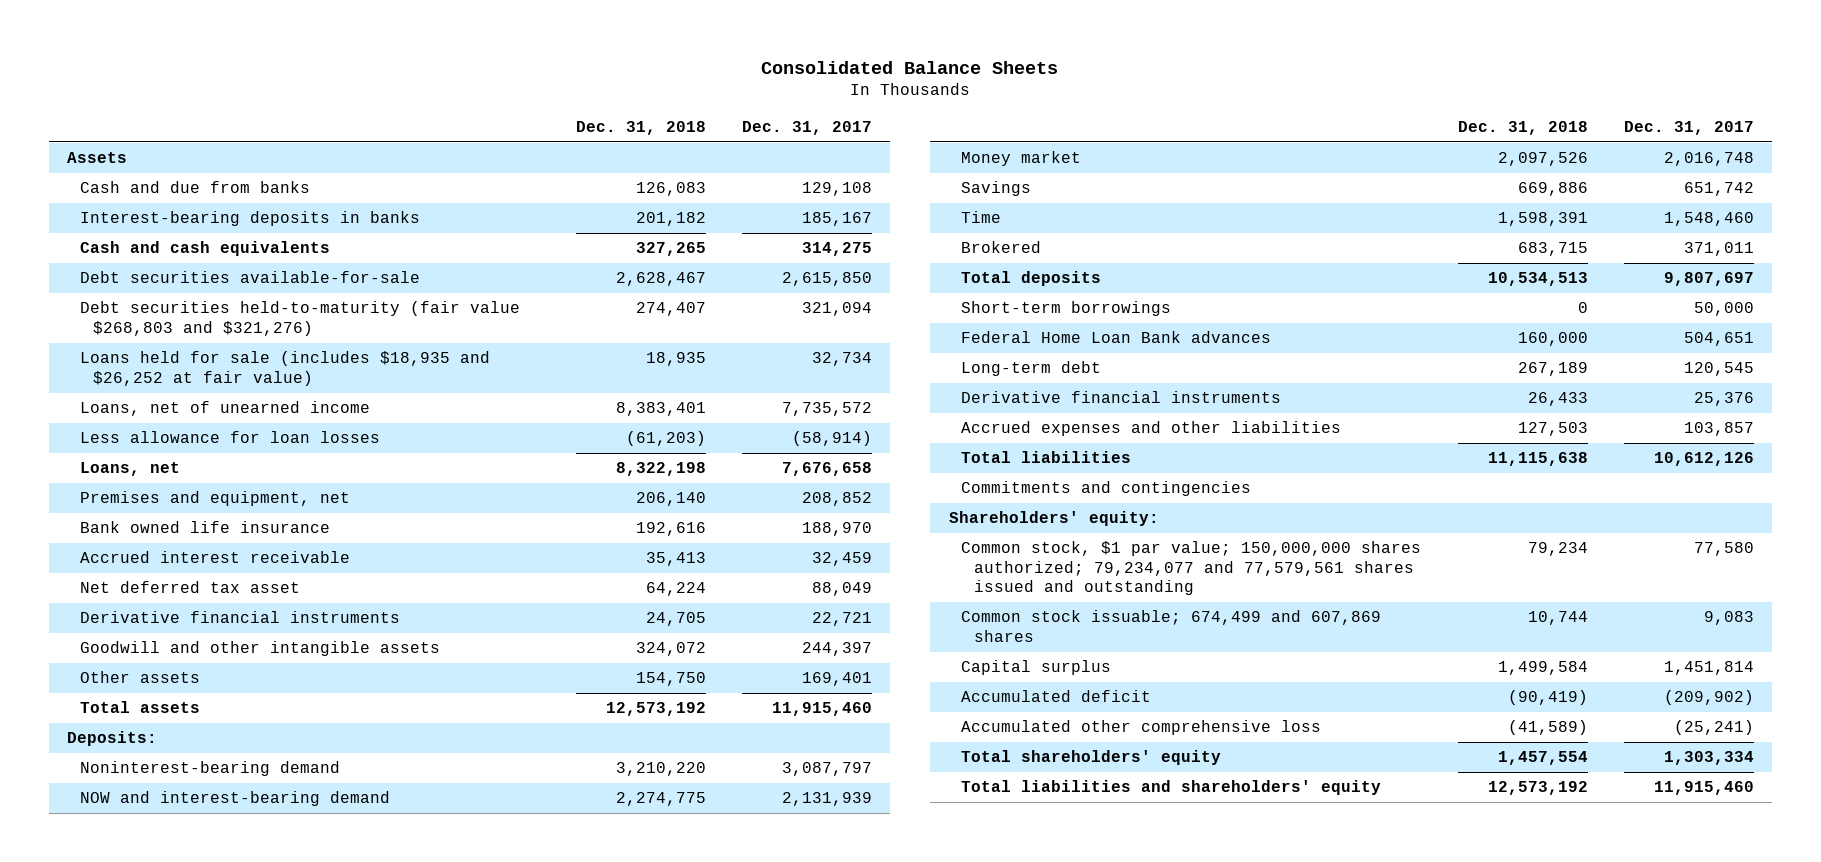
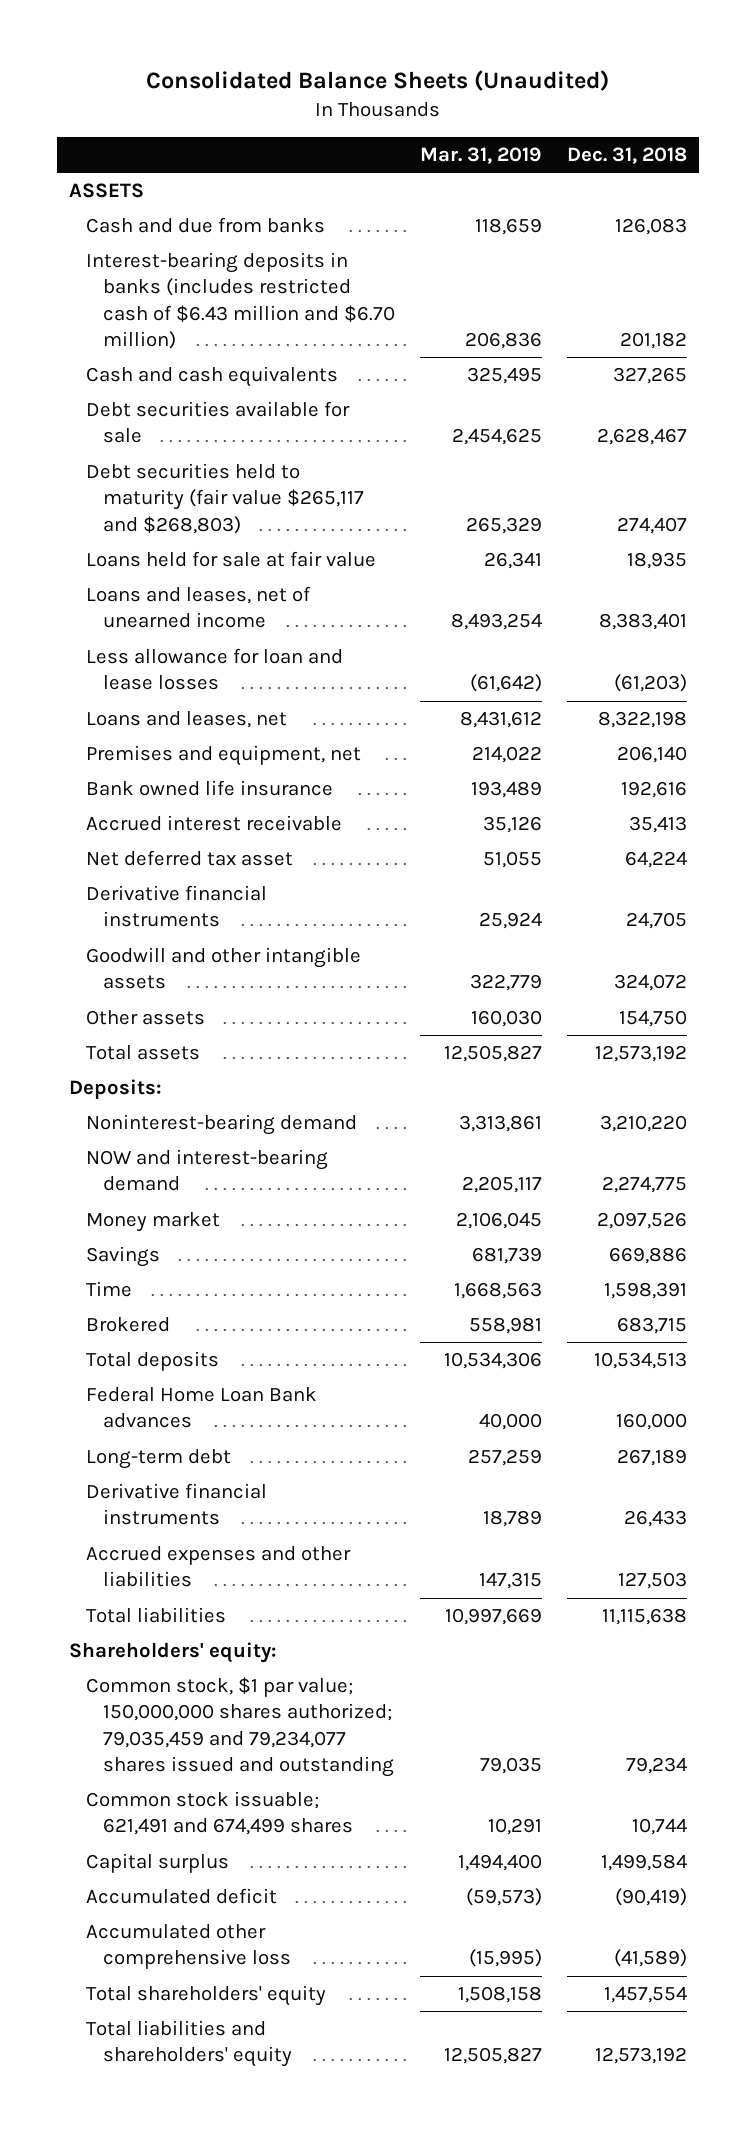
[761,60,1059,74] Consolidated Balance Sheets -> [145,70,609,92] Consolidated Balance Sheets (Unaudited)
[742,120,873,135] Dec. 31, 2017 -> none
none -> [419,146,542,164] Mar. 31, 2019
[67,152,128,164] Assets -> [69,183,145,199] ASSETS
[79,211,420,227] Interest-bearing deposits in banks -> [85,252,395,349] Interest-bearing deposits in banks (includes restricted cash of $6.43 million and $6.70 million)
[79,271,420,284] Debt securities available-for-sale -> [85,401,350,444] Debt securities available for sale
[79,301,520,336] Debt securities held-to-maturity (fair value $268,803 and $321,276) -> [85,463,364,534] Debt securities held to maturity (fair value $265,117 and $268,803)
[79,351,490,386] Loans held for sale (includes $18,935 and $26,252 at fair value) -> [85,551,376,568] Loans held for sale at fair value
[79,401,370,417] Loans, net of unearned income -> [85,586,311,629] Loans and leases, net of unearned income
[79,431,380,444] Less allowance for loan losses -> [85,648,343,691] Less allowance for loan and lease losses
[79,462,180,477] Loans, net -> [85,711,287,729] Loans and leases, net
[961,301,1172,317] Short-term borrowings -> none
[961,481,1252,497] Commitments and contingencies -> none
[961,541,1422,595] Common stock, $1 par value; 150,000,000 shares authorized; 79,234,077 and 77,579,561 shares issued and outstanding -> [85,1677,394,1777] Common stock, $1 par value; 150,000,000 shares authorized; 79,035,459 and 79,234,077 shares issued and outstanding
[961,610,1382,642] Common stock issuable; 674,499 and 607,869 shares -> [85,1791,353,1836] Common stock issuable; 621,491 and 674,499 shares

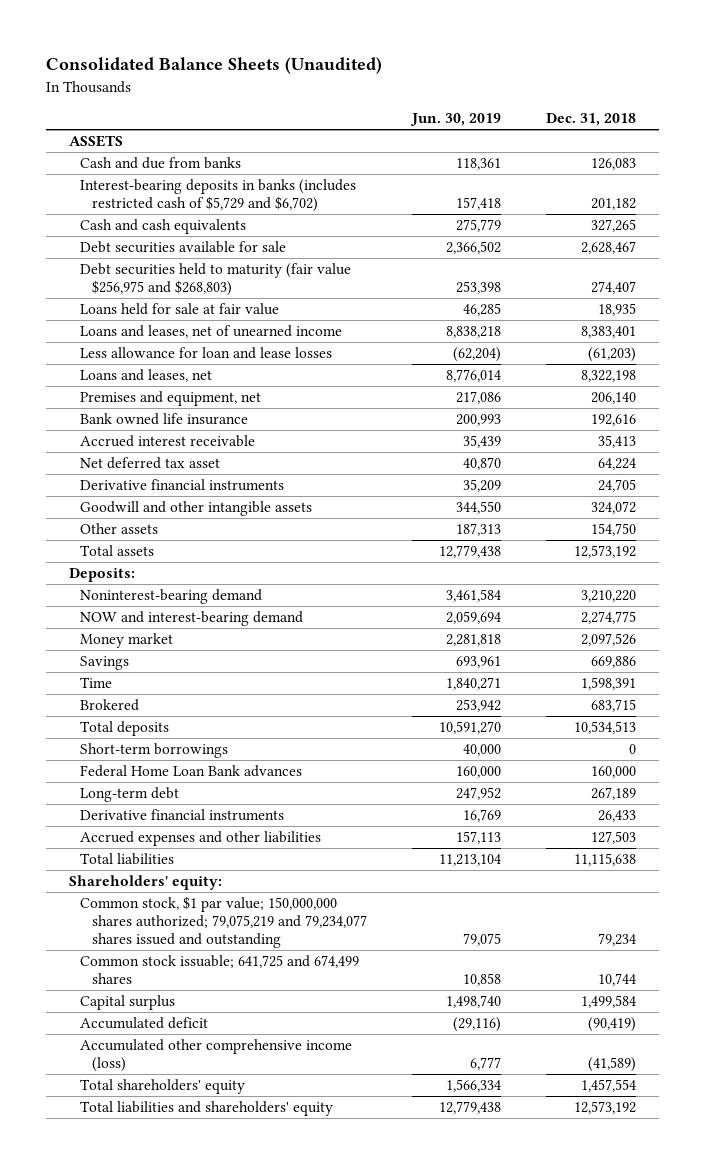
[419,146,542,164] Mar. 31, 2019 -> none
none -> [410,113,502,127] Jun. 30, 2019
[85,252,395,349] Interest-bearing deposits in banks (includes restricted cash of $6.43 million and $6.70 million) -> [80,179,357,213] Interest-bearing deposits in banks (includes restricted cash of $5,729 and $6,702)
[85,463,364,534] Debt securities held to maturity (fair value $265,117 and $268,803) -> [80,263,352,297] Debt securities held to maturity (fair value $256,975 and $268,803)
none -> [80,743,229,759] Short-term borrowings
[85,1677,394,1777] Common stock, $1 par value; 150,000,000 shares authorized; 79,035,459 and 79,234,077 shares issued and outstanding -> [80,896,367,949] Common stock, $1 par value; 150,000,000 shares authorized; 79,075,219 and 79,234,077 shares issued and outstanding
[85,1791,353,1836] Common stock issuable; 621,491 and 674,499 shares -> [80,955,360,985] Common stock issuable; 641,725 and 674,499 shares
[85,1924,291,1970] Accumulated other comprehensive loss -> [80,1039,353,1073] Accumulated other comprehensive income (loss)

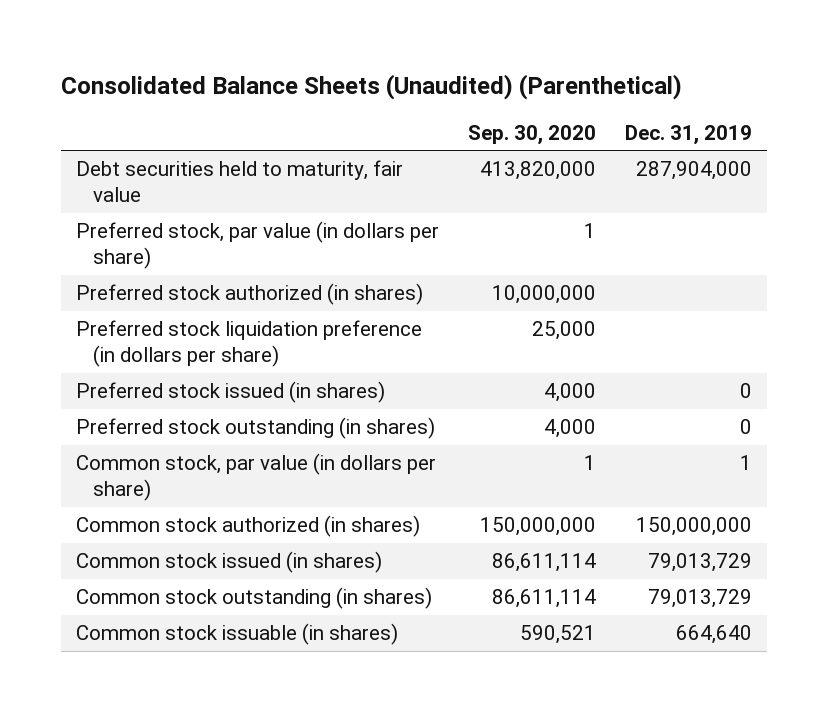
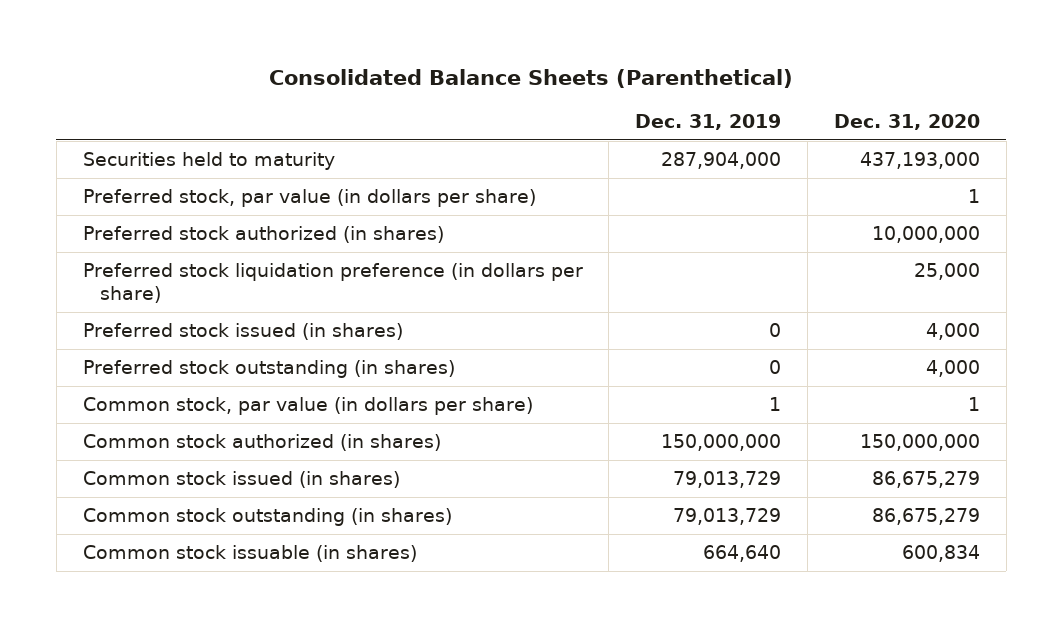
[61,73,683,100] Consolidated Balance Sheets (Unaudited) (Parenthetical) -> [269,68,794,88] Consolidated Balance Sheets (Parenthetical)
[468,124,597,145] Sep. 30, 2020 -> none
none -> [833,114,980,131] Dec. 31, 2020
[75,160,403,203] Debt securities held to maturity, fair value -> [82,151,335,170] Securities held to maturity

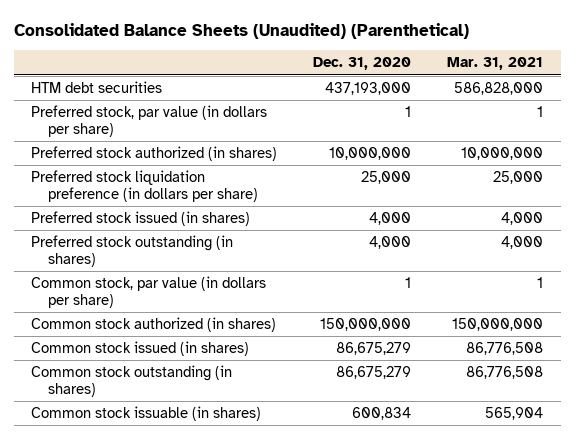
[269,68,794,88] Consolidated Balance Sheets (Parenthetical) -> [13,22,469,39] Consolidated Balance Sheets (Unaudited) (Parenthetical)
[635,114,782,131] Dec. 31, 2019 -> none
none -> [446,57,543,71] Mar. 31, 2021
[82,151,335,170] Securities held to maturity -> [31,81,163,94] HTM debt securities

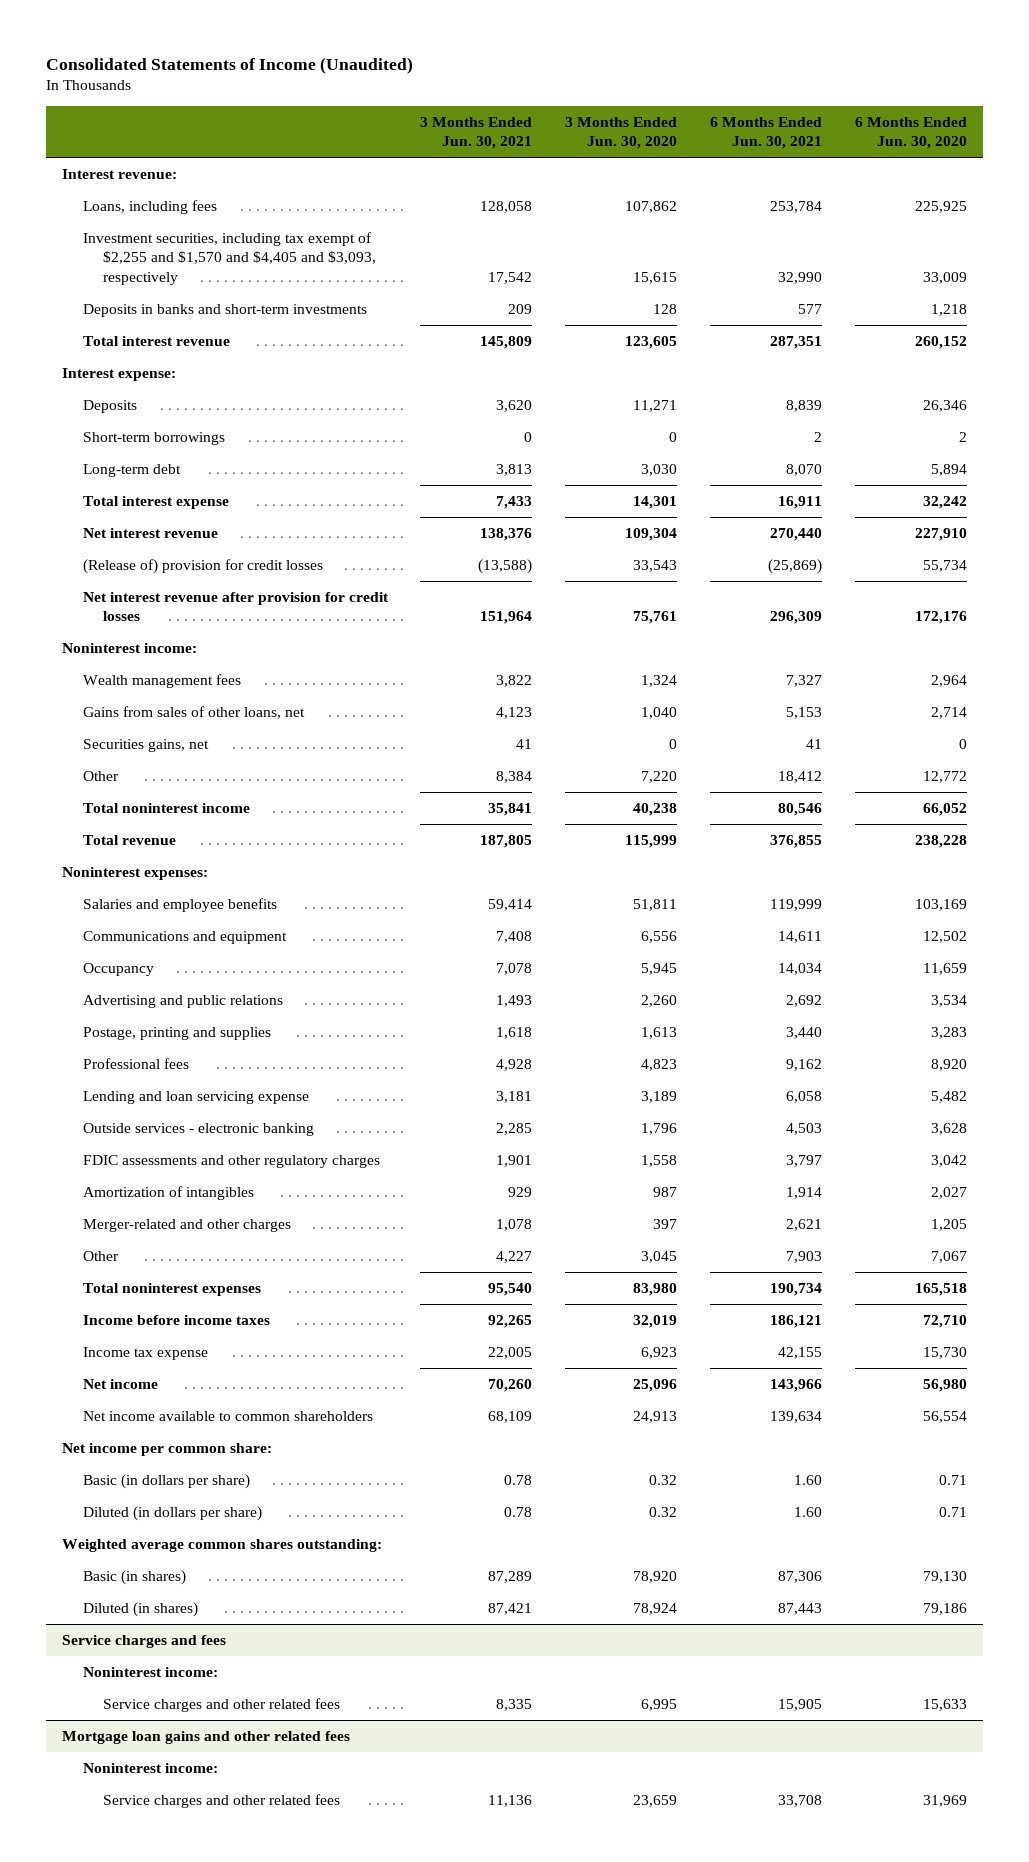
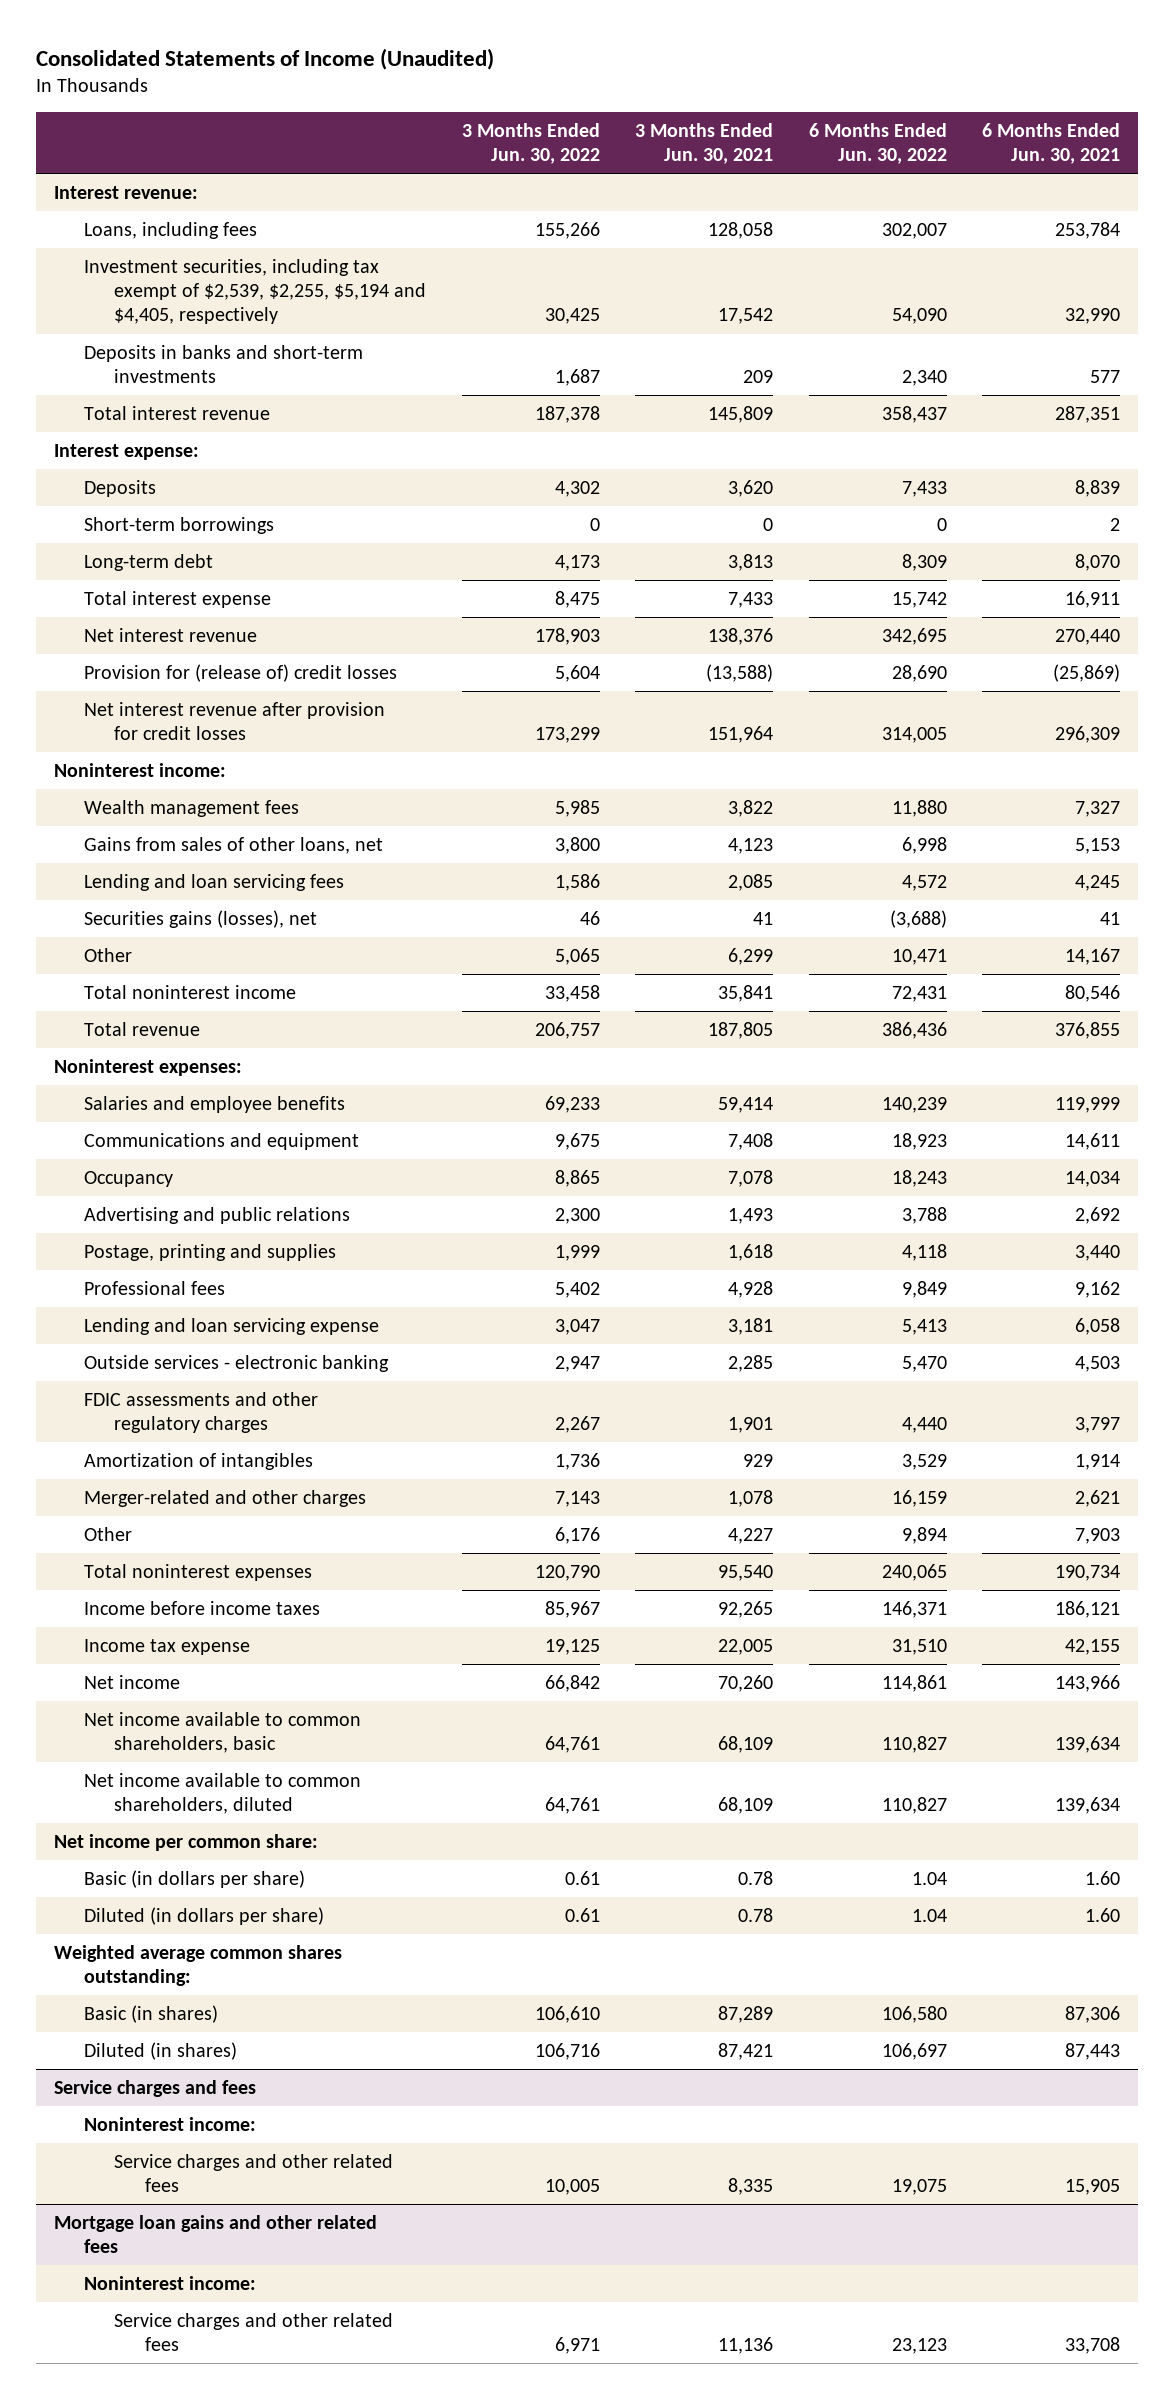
[565,116,678,150] 3 Months Ended Jun. 30, 2020 -> none
[854,116,967,150] 6 Months Ended Jun. 30, 2020 -> none
none -> [461,122,600,164] 3 Months Ended Jun. 30, 2022
none -> [808,122,947,164] 6 Months Ended Jun. 30, 2022
[82,231,376,286] Investment securities, including tax exempt of $2,255 and $1,570 and $4,405 and $3,093, respectively -> [84,258,427,325] Investment securities, including tax exempt of $2,539, $2,255, $5,194 and $4,405, respectively
[82,558,323,574] (Release of) provision for credit losses -> [84,663,398,682] Provision for (release of) credit losses
none -> [84,873,345,891] Lending and loan servicing fees
[82,738,209,752] Securities gains, net -> [84,909,318,928] Securities gains (losses), net
[496,770,533,783] 8,384 -> [728,947,774,965] 6,299
[777,770,822,783] 18,412 -> [1065,947,1121,965] 14,167
[82,1410,373,1421] Net income available to common shareholders -> [84,1711,362,1754] Net income available to common shareholders, basic
none -> [84,1772,362,1815] Net income available to common shareholders, diluted

